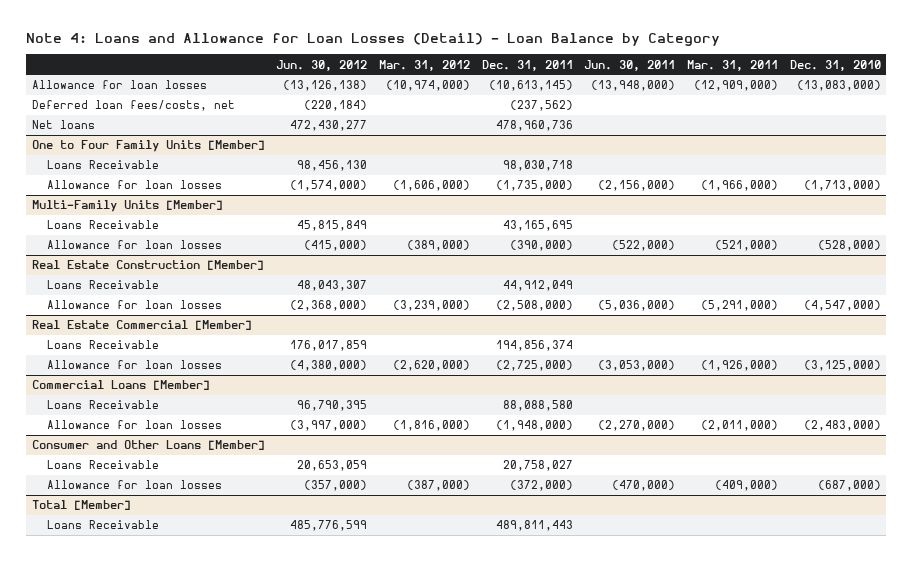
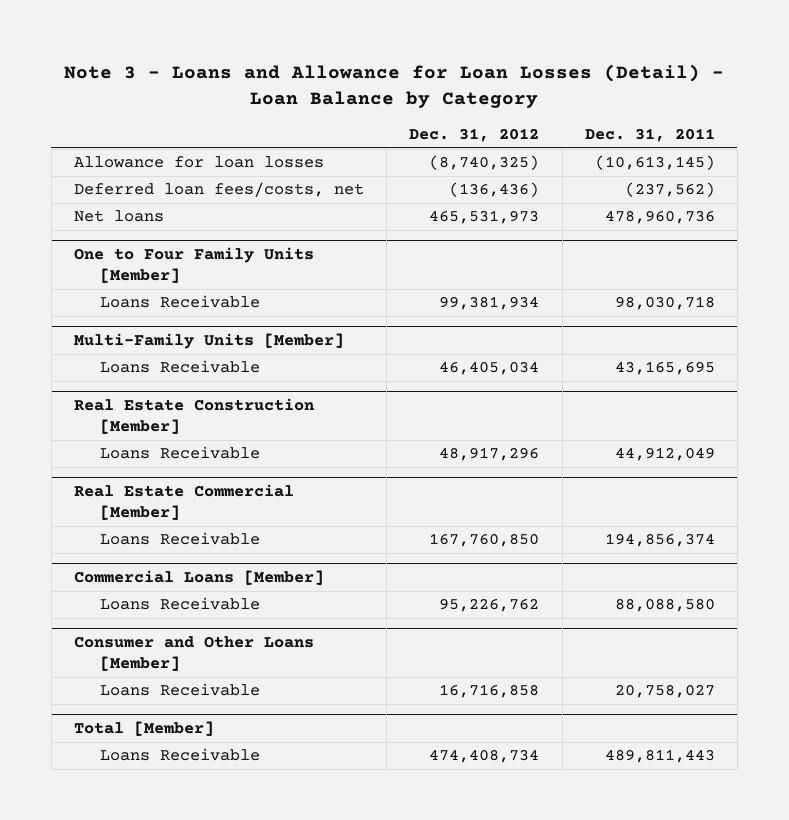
[25,33,720,47] Note 4: Loans and Allowance for Loan Losses (Detail) - Loan Balance by Category -> [64,63,725,108] Note 3 - Loans and Allowance for Loan Losses (Detail) - Loan Balance by Category
[276,59,368,71] Jun. 30, 2012 -> none
[379,59,471,71] Mar. 31, 2012 -> none
[584,59,676,71] Jun. 30, 2011 -> none
[686,59,778,71] Mar. 31, 2011 -> none
[789,59,881,71] Dec. 31, 2010 -> none
none -> [409,128,540,143] Dec. 31, 2012
[47,180,223,190] Allowance for loan losses -> none
[47,240,223,250] Allowance for loan losses -> none
[47,300,223,310] Allowance for loan losses -> none
[47,360,223,370] Allowance for loan losses -> none
[47,420,223,430] Allowance for loan losses -> none
[47,480,223,490] Allowance for loan losses -> none

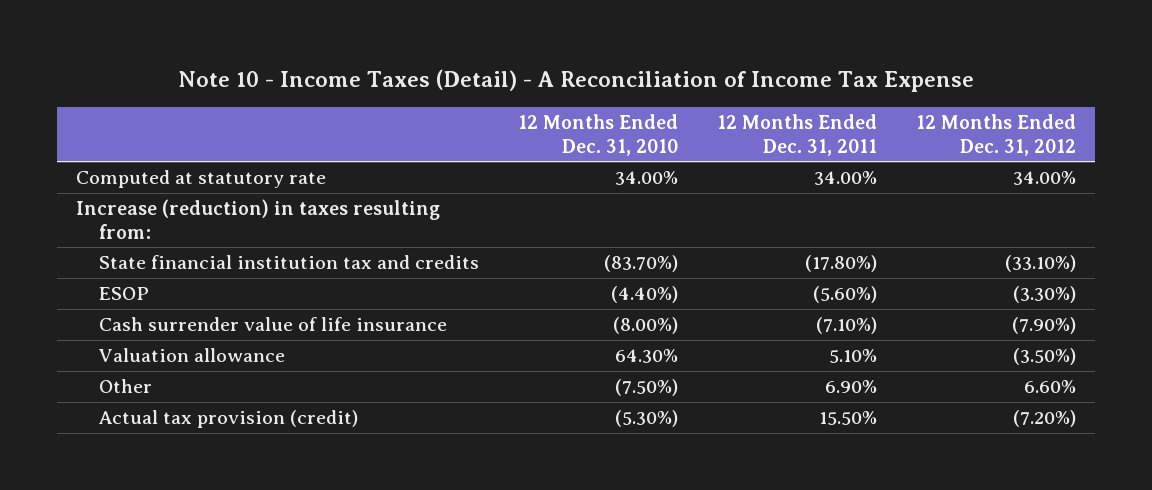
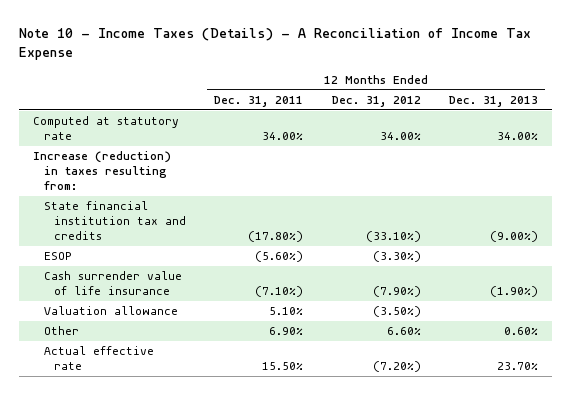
[177,69,974,93] Note 10 - Income Taxes (Detail) - A Reconciliation of Income Tax Expense -> [19,28,532,60] Note 10 - Income Taxes (Details) - A Reconciliation of Income Tax Expense
[518,114,679,156] 12 Months Ended Dec. 31, 2010 -> none
none -> [449,95,539,107] Dec. 31, 2013
[99,410,359,429] Actual tax provision (credit) -> [43,346,154,371] Actual effective rate

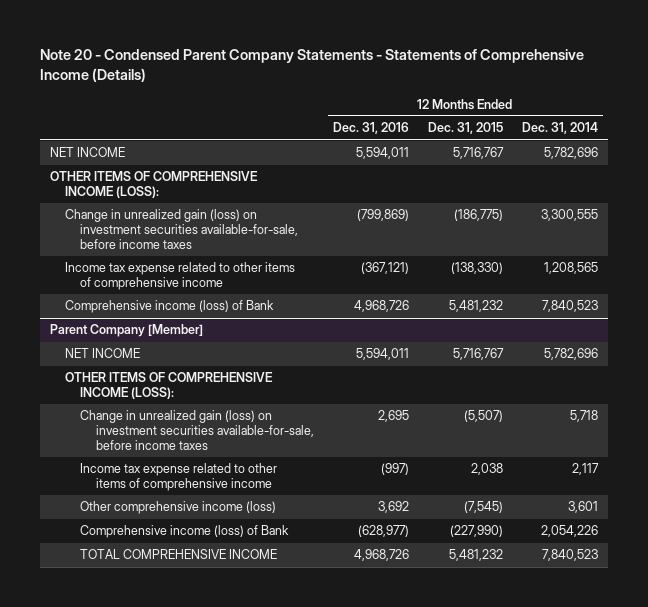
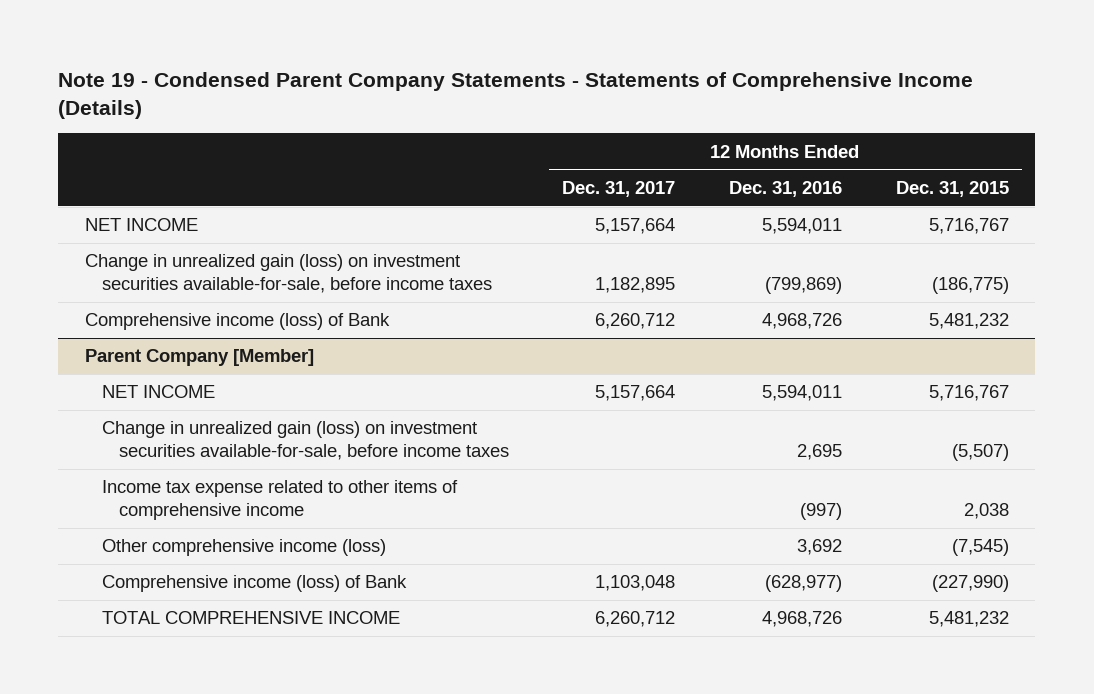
[40,48,585,82] Note 20 - Condensed Parent Company Statements - Statements of Comprehensive Income (Details) -> [58,71,974,120] Note 19 - Condensed Parent Company Statements - Statements of Comprehensive Income (Details)
[522,122,599,135] Dec. 31, 2014 -> none
none -> [562,180,676,197] Dec. 31, 2017
[49,171,258,199] OTHER ITEMS OF COMPREHENSIVE INCOME (LOSS): -> none
[65,262,296,291] Income tax expense related to other items of comprehensive income -> none
[65,372,274,400] OTHER ITEMS OF COMPREHENSIVE INCOME (LOSS): -> none

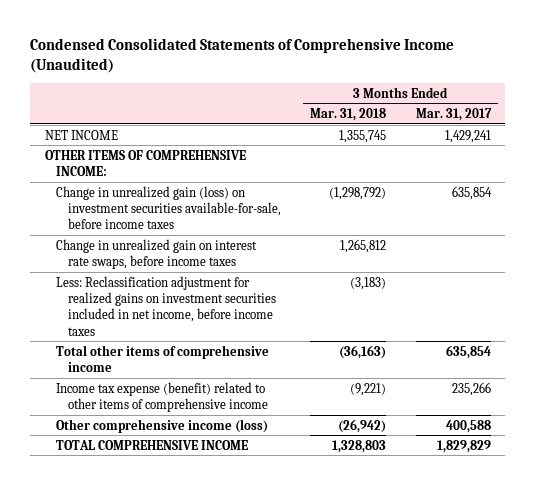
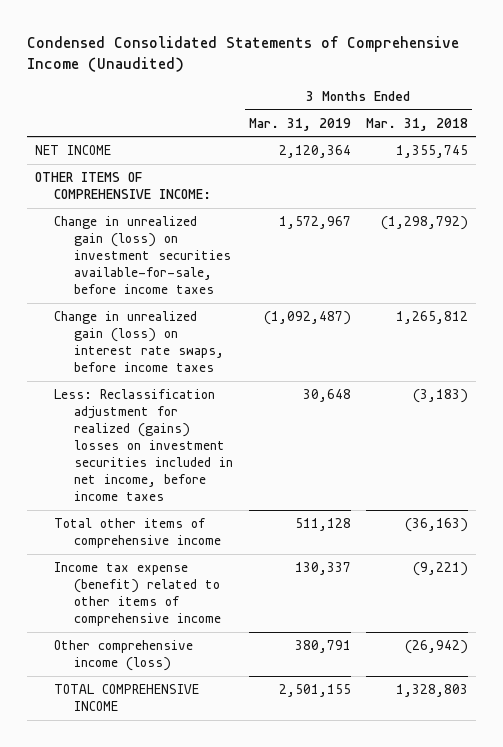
[415,108,492,122] Mar. 31, 2017 -> none
none -> [248,117,351,131] Mar. 31, 2019
[56,238,258,269] Change in unrealized gain on interest rate swaps, before income taxes -> [54,311,225,372] Change in unrealized gain (loss) on interest rate swaps, before income taxes
[56,275,276,336] Less: Reclassification adjustment for realized gains on investment securities included in net income, before income taxes -> [54,389,234,501] Less: Reclassification adjustment for realized (gains) losses on investment securities included in net income, before income taxes

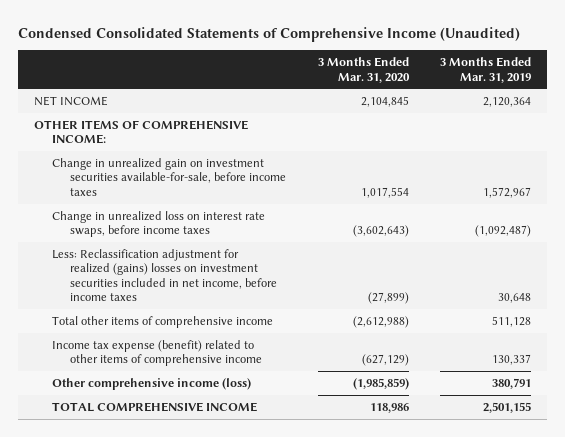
[366,117,469,131] Mar. 31, 2018 -> none
none -> [317,57,410,83] 3 Months Ended Mar. 31, 2020
[54,216,232,294] Change in unrealized gain (loss) on investment securities available-for-sale, before income taxes -> [52,157,287,196] Change in unrealized gain on investment securities available-for-sale, before income taxes
[54,311,225,372] Change in unrealized gain (loss) on interest rate swaps, before income taxes -> [52,210,266,238] Change in unrealized loss on interest rate swaps, before income taxes

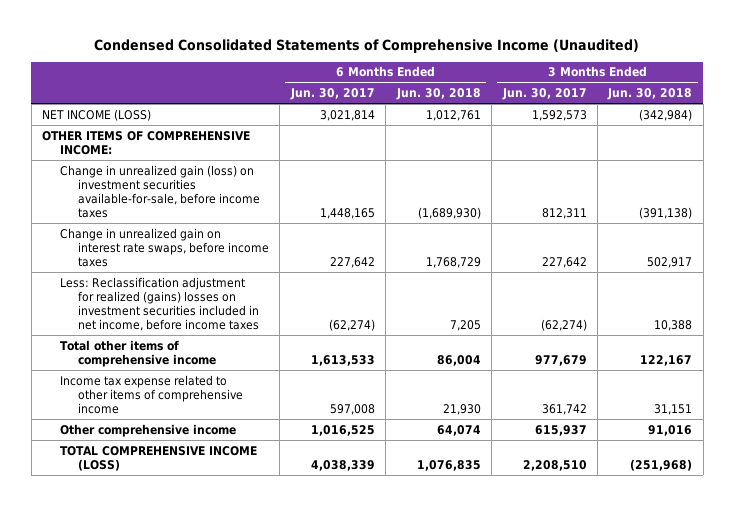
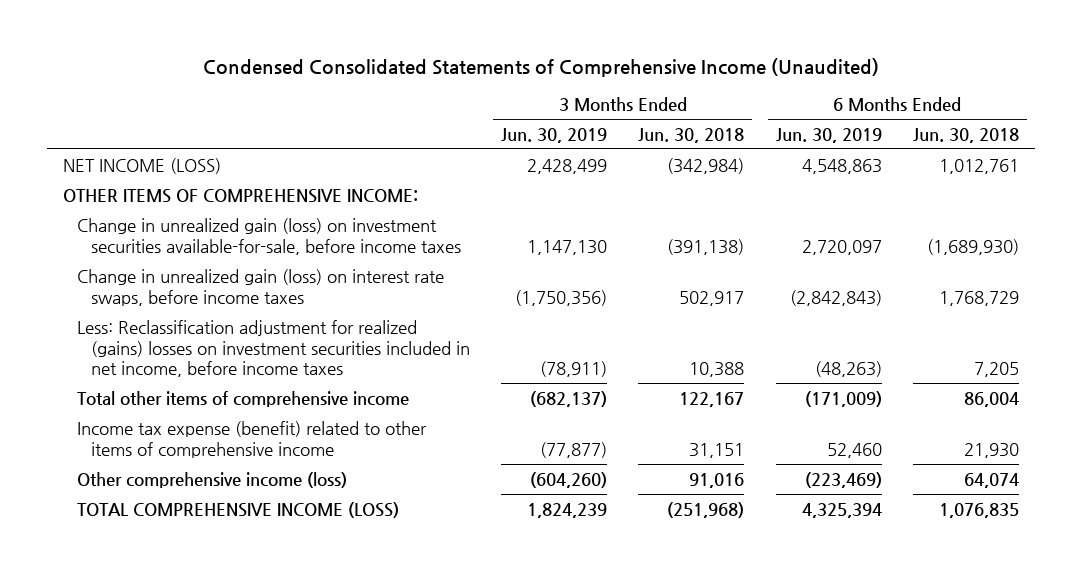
[289,88,375,101] Jun. 30, 2017 -> none
[501,88,587,101] Jun. 30, 2017 -> none
none -> [501,127,608,143] Jun. 30, 2019
none -> [775,127,882,143] Jun. 30, 2019
[60,227,270,267] Change in unrealized gain on interest rate swaps, before income taxes -> [76,268,444,306] Change in unrealized gain (loss) on interest rate swaps, before income taxes
[60,374,244,414] Income tax expense related to other items of comprehensive income -> [76,420,427,458] Income tax expense (benefit) related to other items of comprehensive income
[60,423,237,437] Other comprehensive income -> [76,471,347,488] Other comprehensive income (loss)

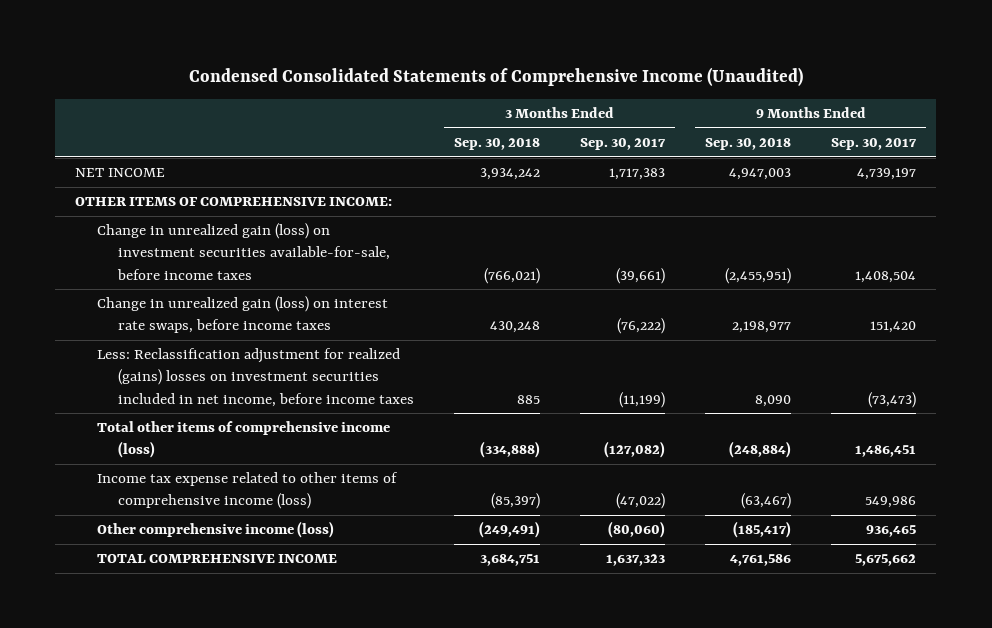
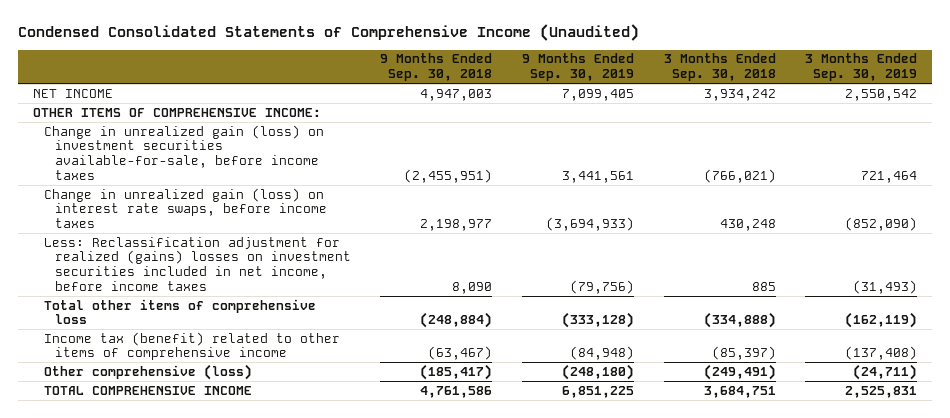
[580,138,667,151] Sep. 30, 2017 -> none
[831,138,918,151] Sep. 30, 2017 -> none
none -> [522,53,635,82] 9 Months Ended Sep. 30, 2019
none -> [805,53,918,82] 3 Months Ended Sep. 30, 2019
[96,421,390,459] Total other items of comprehensive income (loss) -> [43,298,316,325] Total other items of comprehensive loss
[96,472,398,510] Income tax expense related to other items of comprehensive income (loss) -> [43,331,340,361] Income tax (benefit) related to other items of comprehensive income
[96,521,334,539] Other comprehensive income (loss) -> [43,363,252,380] Other comprehensive (loss)

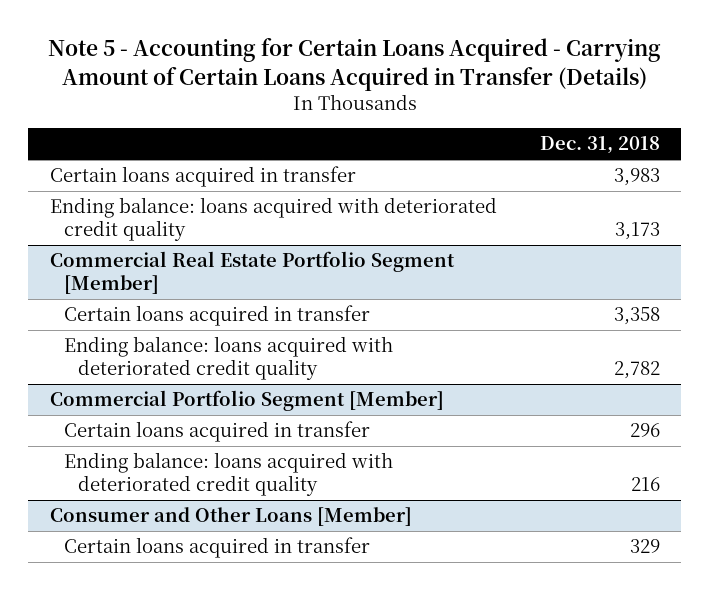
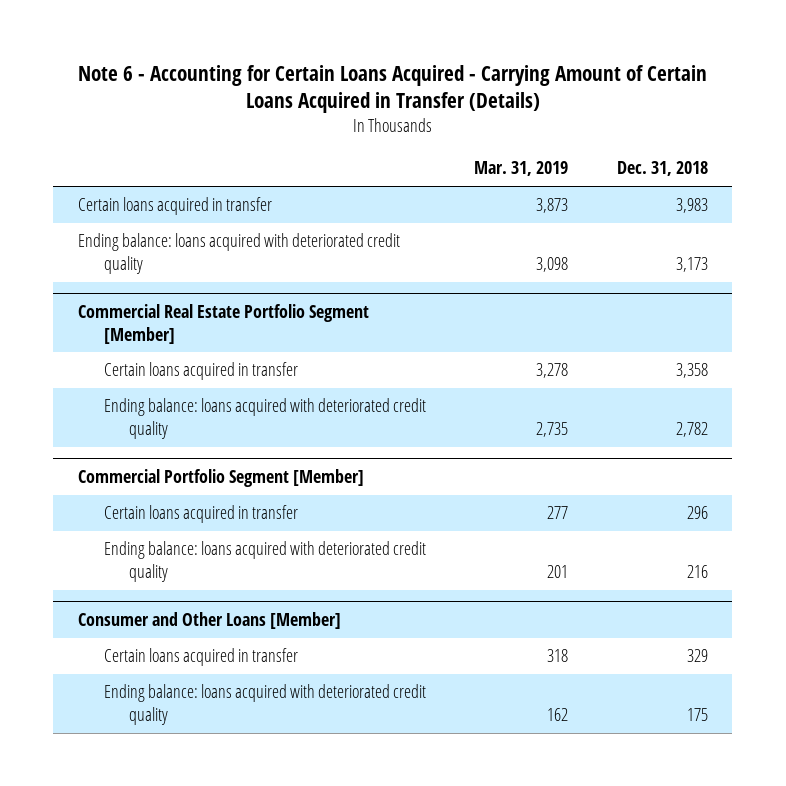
[47,38,661,91] Note 5 - Accounting for Certain Loans Acquired - Carrying Amount of Certain Loans Acquired in Transfer (Details) -> [77,64,707,114] Note 6 - Accounting for Certain Loans Acquired - Carrying Amount of Certain Loans Acquired in Transfer (Details)
none -> [474,161,569,177] Mar. 31, 2019
none -> [103,684,426,726] Ending balance: loans acquired with deteriorated credit quality

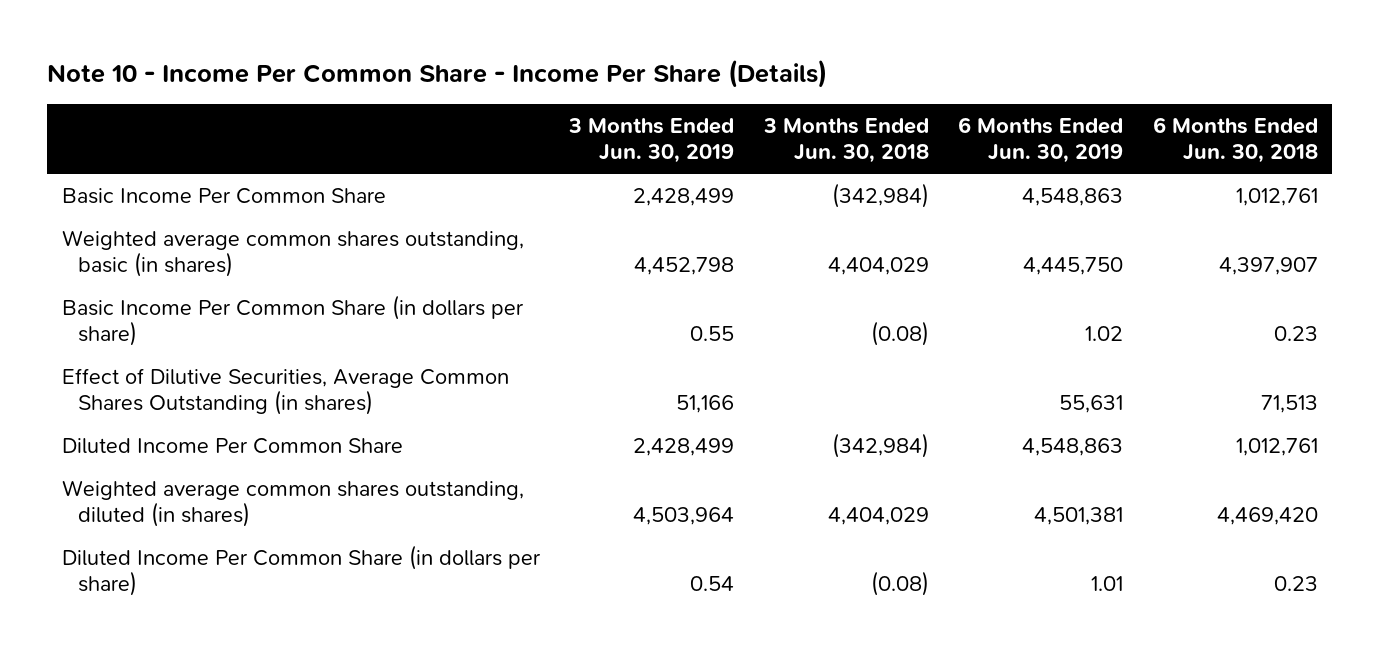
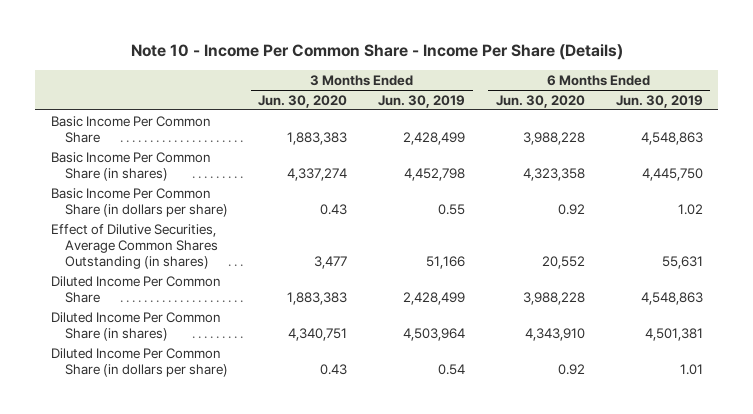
[762,117,929,163] 3 Months Ended Jun. 30, 2018 -> none
[1152,116,1318,163] 6 Months Ended Jun. 30, 2018 -> none
none -> [258,94,348,108] Jun. 30, 2020
none -> [495,94,585,108] Jun. 30, 2020
[62,230,525,278] Weighted average common shares outstanding, basic (in shares) -> [50,151,211,181] Basic Income Per Common Share (in shares)
[62,480,525,528] Weighted average common shares outstanding, diluted (in shares) -> [50,311,221,341] Diluted Income Per Common Share (in shares)

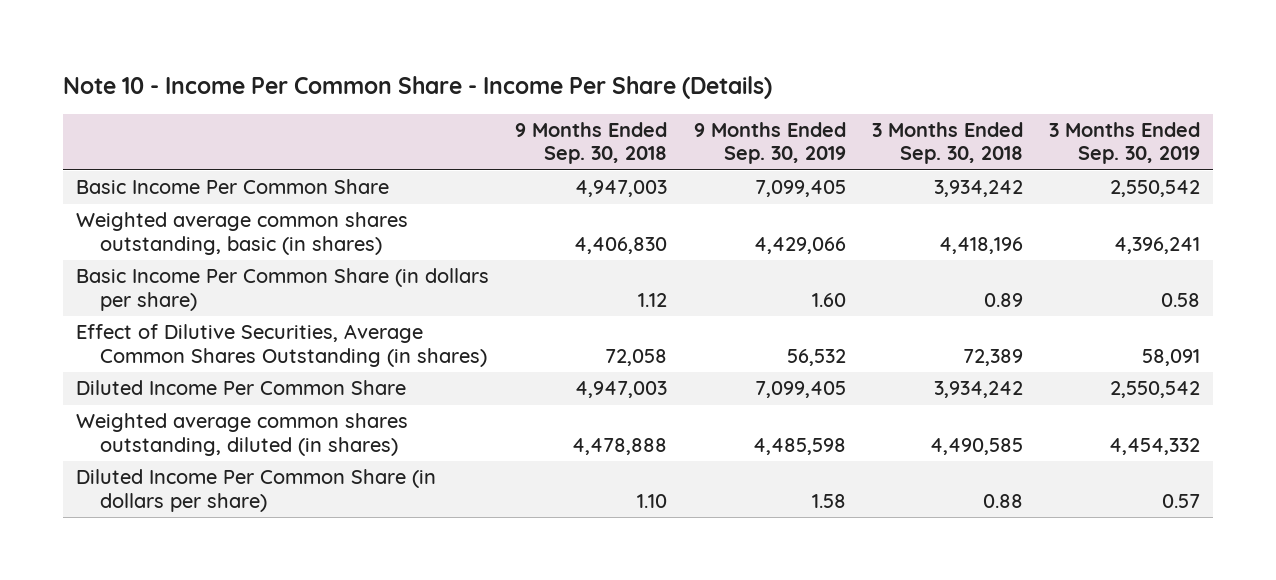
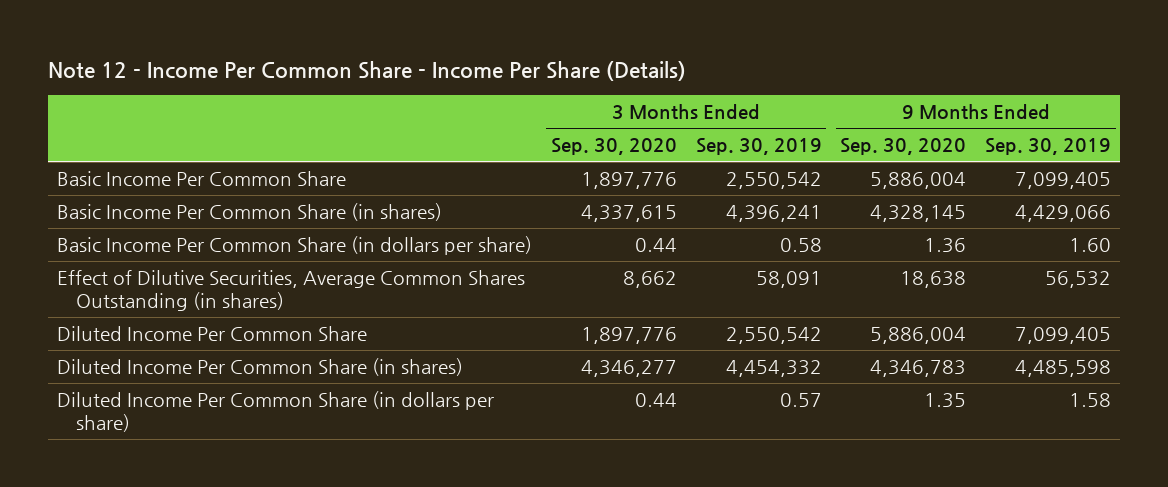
[63,75,773,99] Note 10 - Income Per Common Share - Income Per Share (Details) -> [48,60,687,81] Note 12 - Income Per Common Share - Income Per Share (Details)
[515,122,668,165] 9 Months Ended Sep. 30, 2018 -> none
[871,122,1023,165] 3 Months Ended Sep. 30, 2018 -> none
none -> [551,138,678,156] Sep. 30, 2020
none -> [840,138,967,156] Sep. 30, 2020
[76,212,409,255] Weighted average common shares outstanding, basic (in shares) -> [57,202,443,221] Basic Income Per Common Share (in shares)
[76,413,409,456] Weighted average common shares outstanding, diluted (in shares) -> [57,357,464,376] Diluted Income Per Common Share (in shares)

